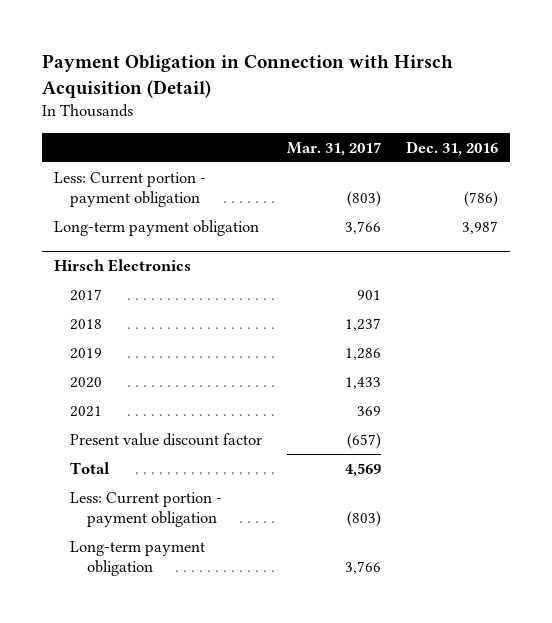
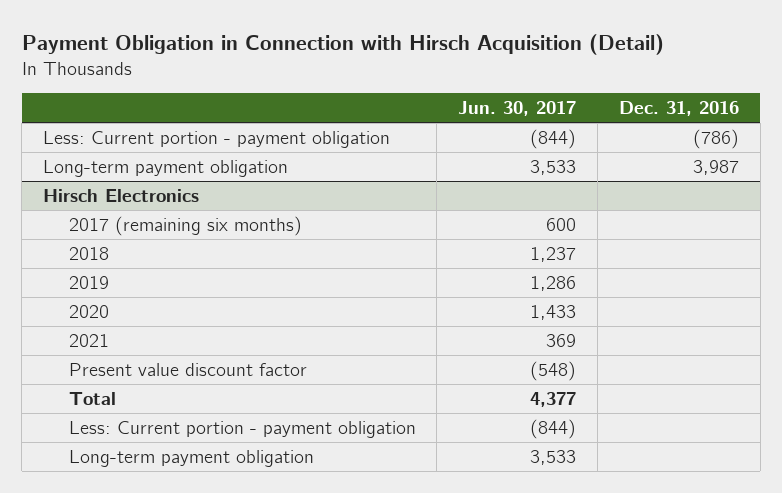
[287,141,382,156] Mar. 31, 2017 -> none
none -> [458,100,577,116] Jun. 30, 2017
[70,288,103,301] 2017 -> [68,215,302,236] 2017 (remaining six months)

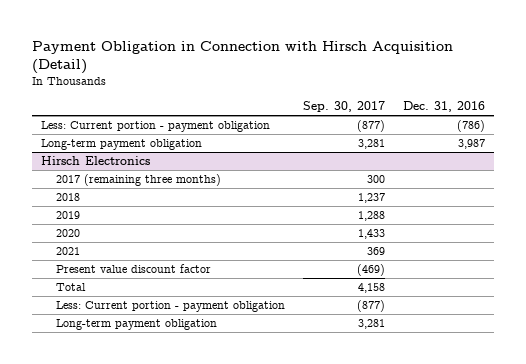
[458,100,577,116] Jun. 30, 2017 -> none
none -> [303,101,386,113] Sep. 30, 2017
[68,215,302,236] 2017 (remaining six months) -> [56,174,222,187] 2017 (remaining three months)

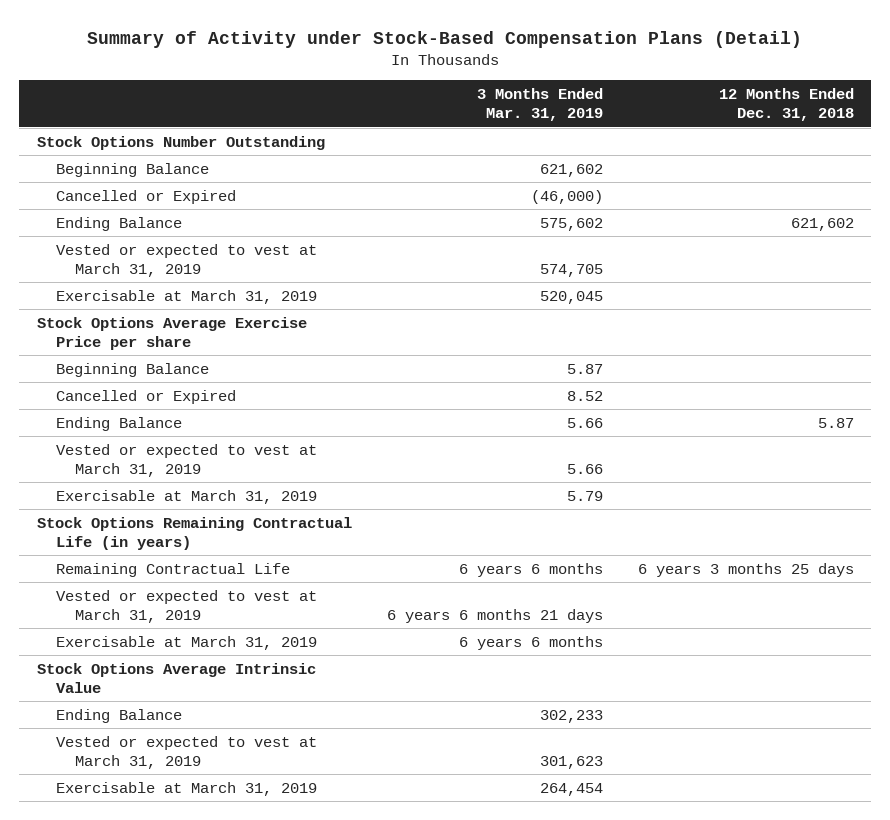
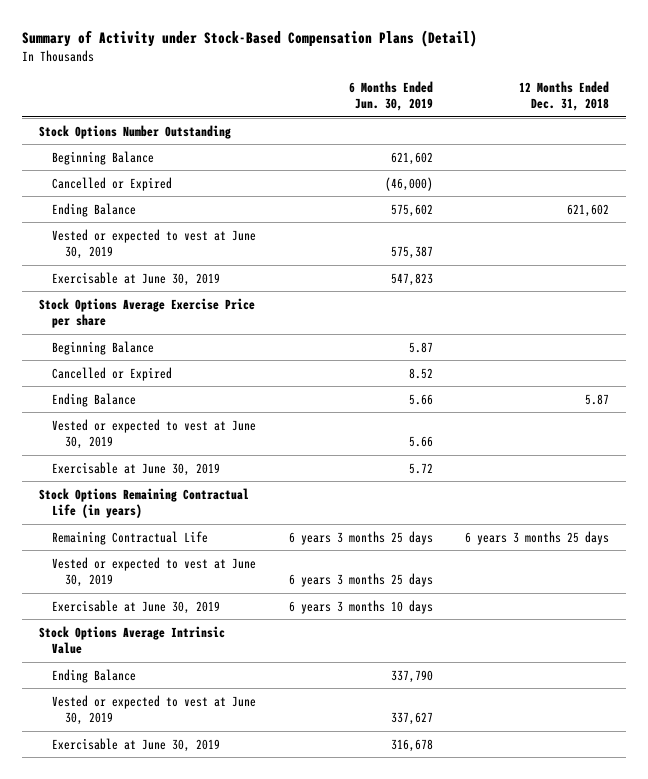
[476,88,603,122] 3 Months Ended Mar. 31, 2019 -> none
none -> [348,80,433,111] 6 Months Ended Jun. 30, 2019
[55,243,317,277] Vested or expected to vest at March 31, 2019 -> [51,228,256,260] Vested or expected to vest at June 30, 2019
[55,289,317,304] Exercisable at March 31, 2019 -> [51,271,220,286] Exercisable at June 30, 2019
[55,443,317,477] Vested or expected to vest at March 31, 2019 -> [51,418,256,450] Vested or expected to vest at June 30, 2019
[55,489,317,504] Exercisable at March 31, 2019 -> [51,461,220,476] Exercisable at June 30, 2019
[55,589,317,623] Vested or expected to vest at March 31, 2019 -> [51,556,256,588] Vested or expected to vest at June 30, 2019
[55,635,317,650] Exercisable at March 31, 2019 -> [51,599,220,614] Exercisable at June 30, 2019
[55,735,317,769] Vested or expected to vest at March 31, 2019 -> [51,694,256,726] Vested or expected to vest at June 30, 2019
[55,781,317,796] Exercisable at March 31, 2019 -> [51,737,220,752] Exercisable at June 30, 2019

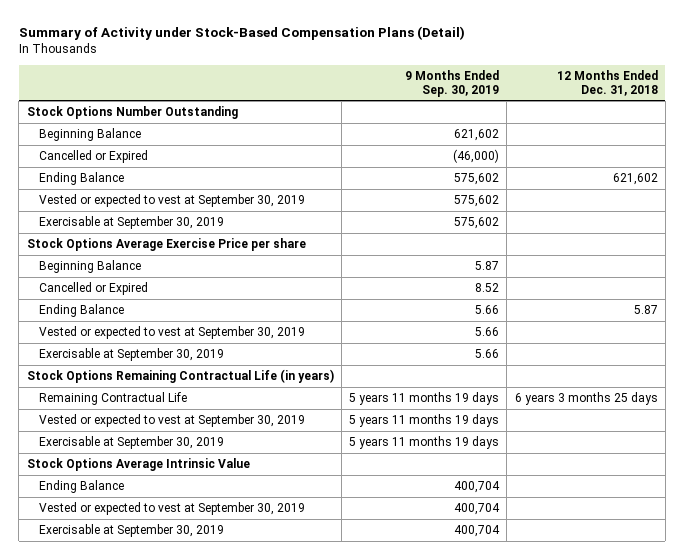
[348,80,433,111] 6 Months Ended Jun. 30, 2019 -> none
none -> [405,69,500,97] 9 Months Ended Sep. 30, 2019
[51,228,256,260] Vested or expected to vest at June 30, 2019 -> [38,194,305,208] Vested or expected to vest at September 30, 2019
[51,271,220,286] Exercisable at June 30, 2019 -> [38,216,224,230] Exercisable at September 30, 2019
[51,418,256,450] Vested or expected to vest at June 30, 2019 -> [38,326,305,340] Vested or expected to vest at September 30, 2019
[51,461,220,476] Exercisable at June 30, 2019 -> [38,348,224,362] Exercisable at September 30, 2019
[51,556,256,588] Vested or expected to vest at June 30, 2019 -> [38,414,305,428] Vested or expected to vest at September 30, 2019
[51,599,220,614] Exercisable at June 30, 2019 -> [38,436,224,450] Exercisable at September 30, 2019
[51,694,256,726] Vested or expected to vest at June 30, 2019 -> [38,502,305,516] Vested or expected to vest at September 30, 2019
[51,737,220,752] Exercisable at June 30, 2019 -> [38,524,224,538] Exercisable at September 30, 2019

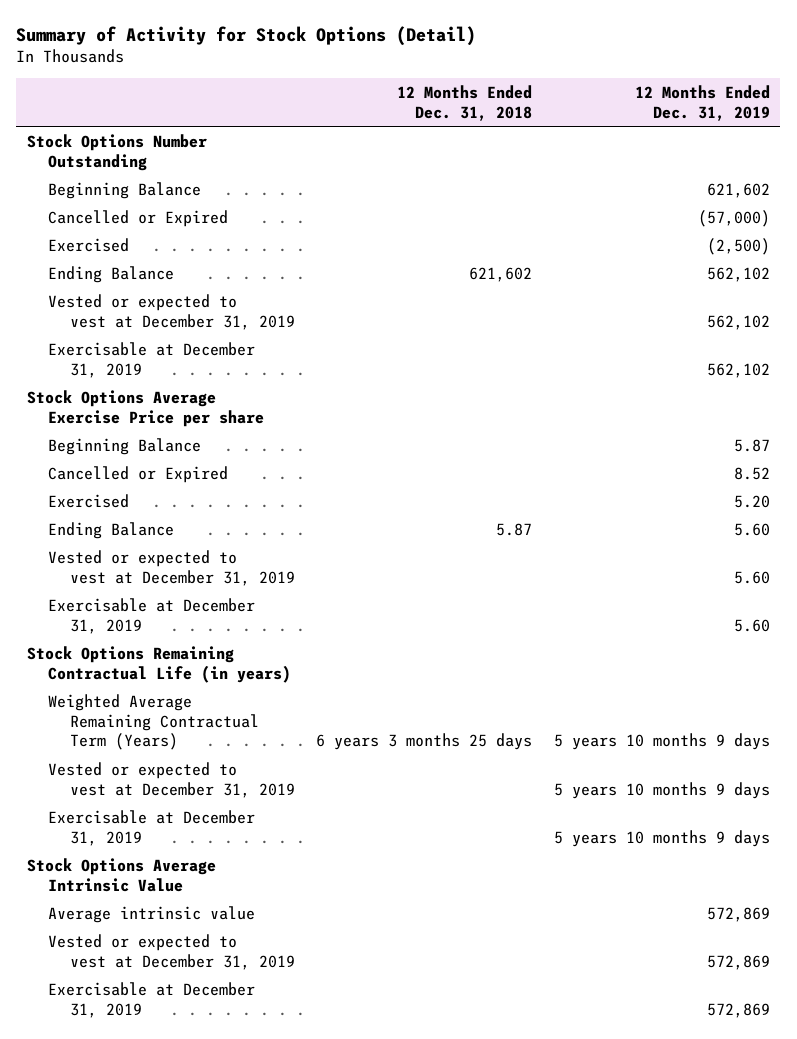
[18,26,465,41] Summary of Activity under Stock-Based Compensation Plans (Detail) -> [16,25,477,46] Summary of Activity for Stock Options (Detail)
[405,69,500,97] 9 Months Ended Sep. 30, 2019 -> none
none -> [634,84,770,121] 12 Months Ended Dec. 31, 2019
none -> [48,237,130,252] Exercised
[38,194,305,208] Vested or expected to vest at September 30, 2019 -> [48,293,295,330] Vested or expected to vest at December 31, 2019
[38,216,224,230] Exercisable at September 30, 2019 -> [48,341,256,378] Exercisable at December 31, 2019
none -> [48,493,130,508] Exercised
[38,326,305,340] Vested or expected to vest at September 30, 2019 -> [48,549,295,586] Vested or expected to vest at December 31, 2019
[38,348,224,362] Exercisable at September 30, 2019 -> [48,597,256,634] Exercisable at December 31, 2019
[38,392,187,406] Remaining Contractual Life -> [48,693,259,751] Weighted Average Remaining Contractual Term (Years)
[38,414,305,428] Vested or expected to vest at September 30, 2019 -> [48,761,295,798] Vested or expected to vest at December 31, 2019
[38,436,224,450] Exercisable at September 30, 2019 -> [48,809,256,846] Exercisable at December 31, 2019
[38,480,124,494] Ending Balance -> [48,905,256,923] Average intrinsic value
[38,502,305,516] Vested or expected to vest at September 30, 2019 -> [48,933,295,970] Vested or expected to vest at December 31, 2019
[38,524,224,538] Exercisable at September 30, 2019 -> [48,981,256,1018] Exercisable at December 31, 2019

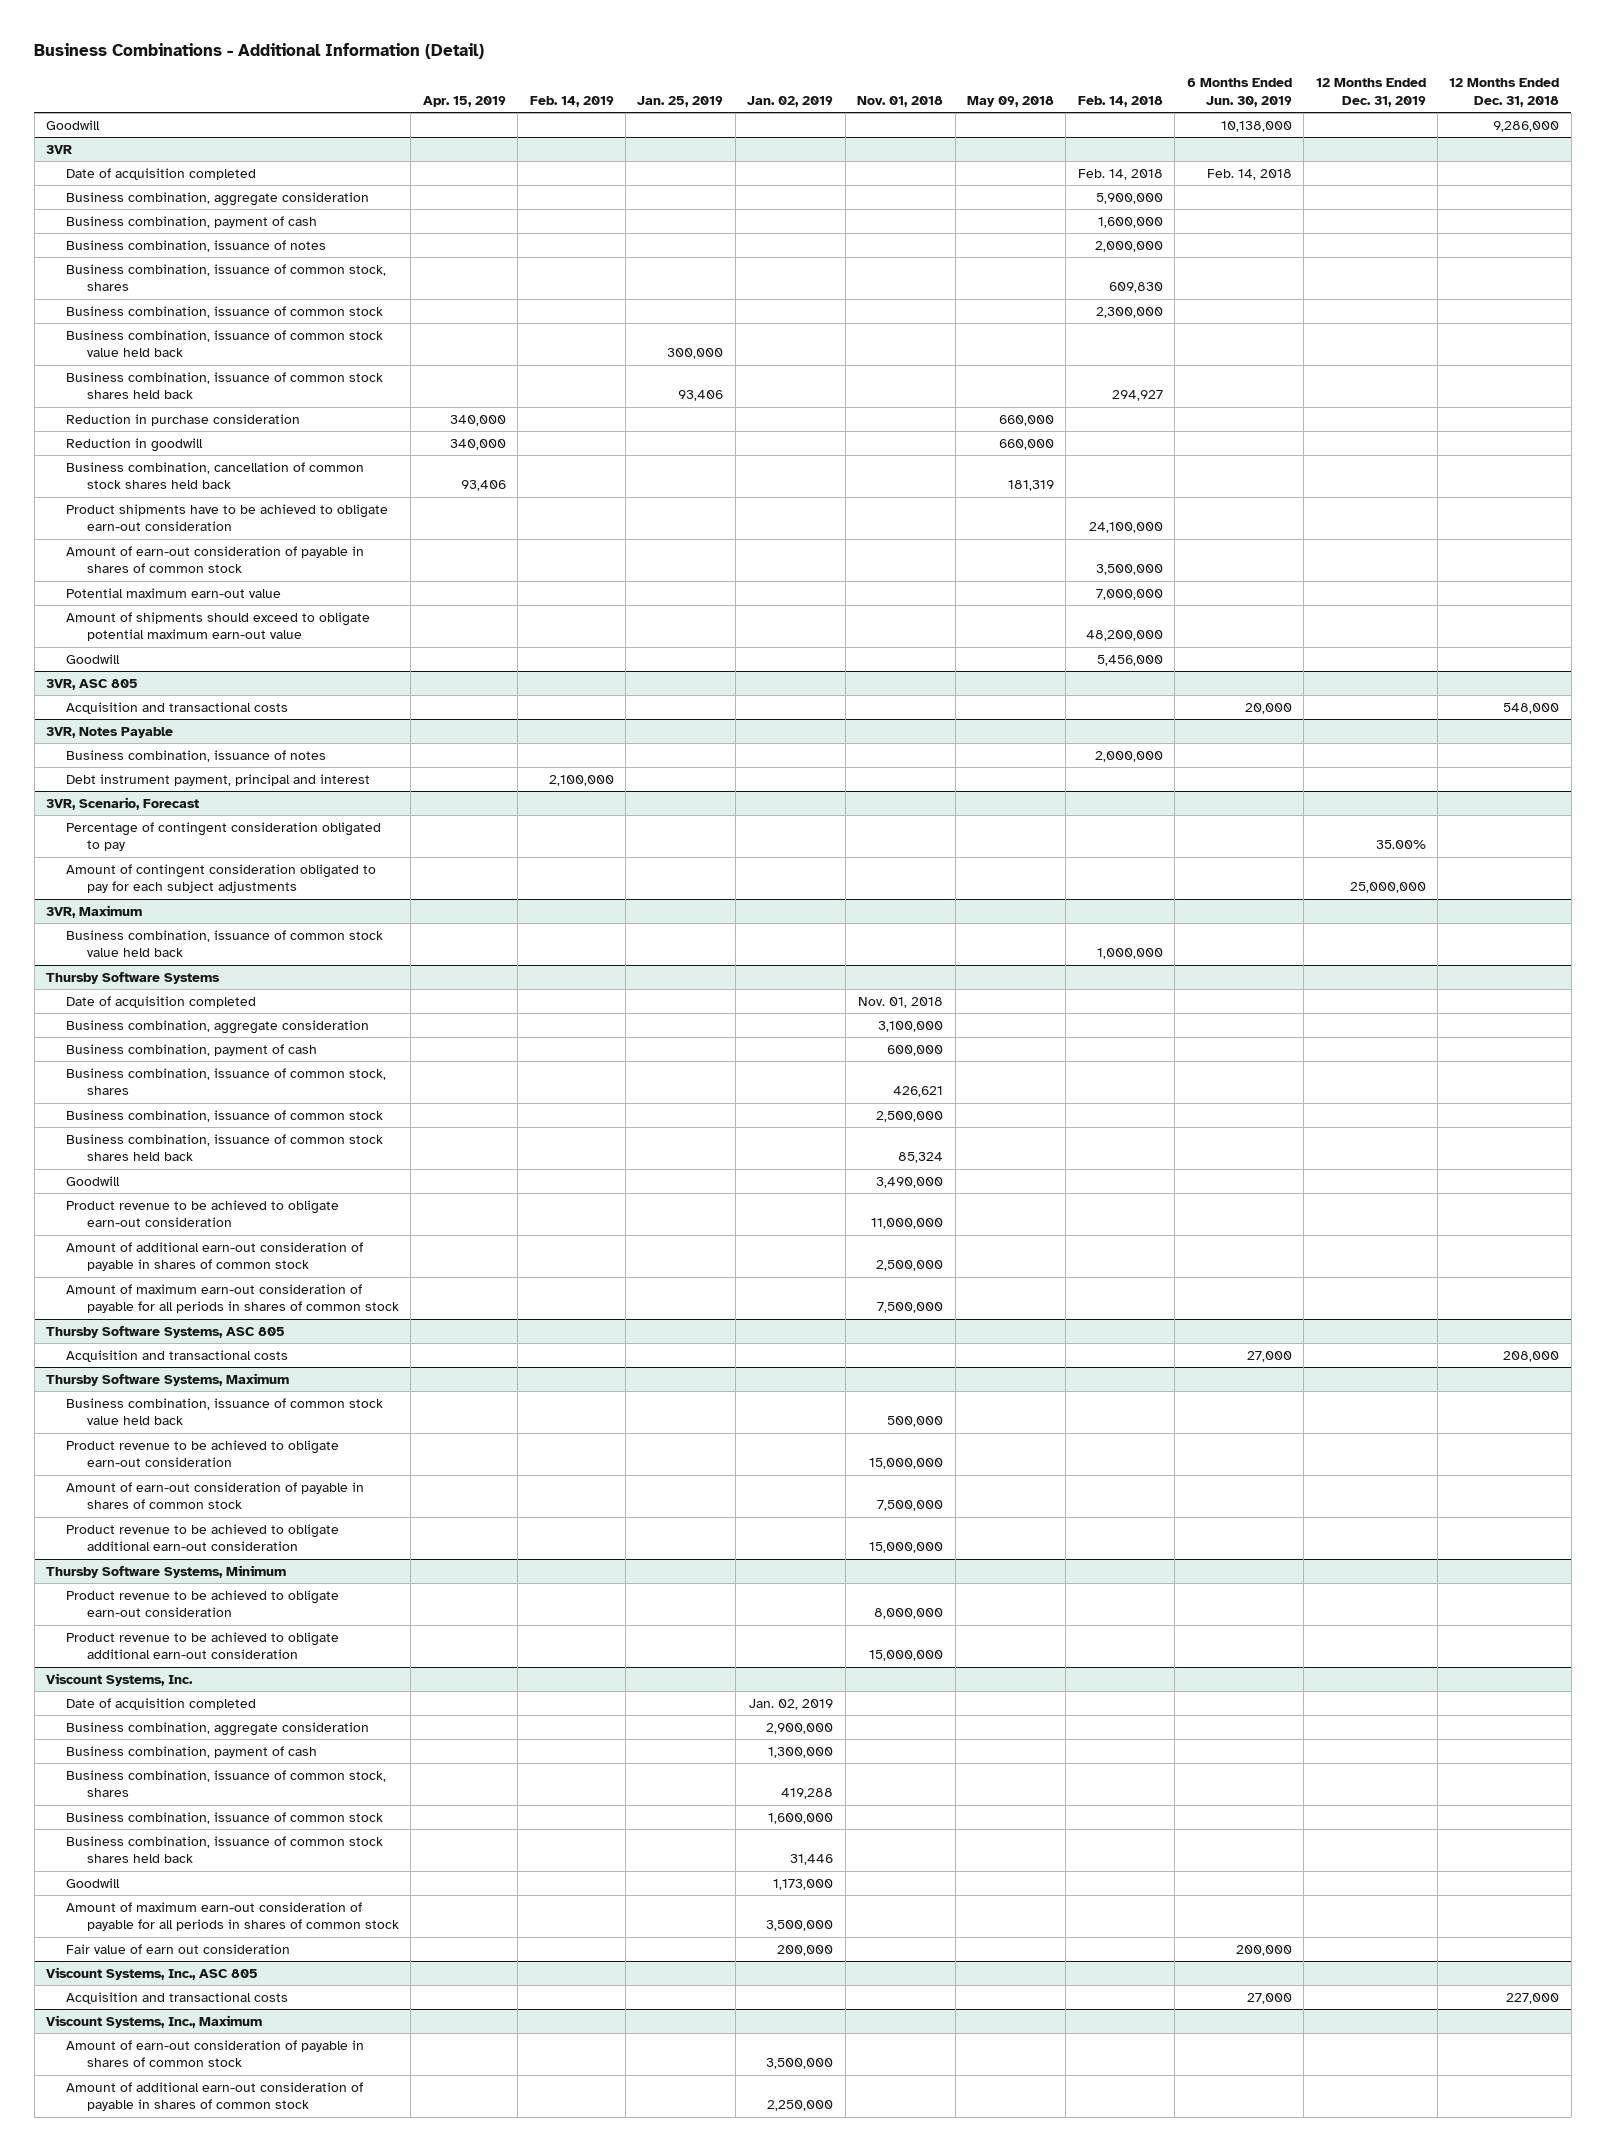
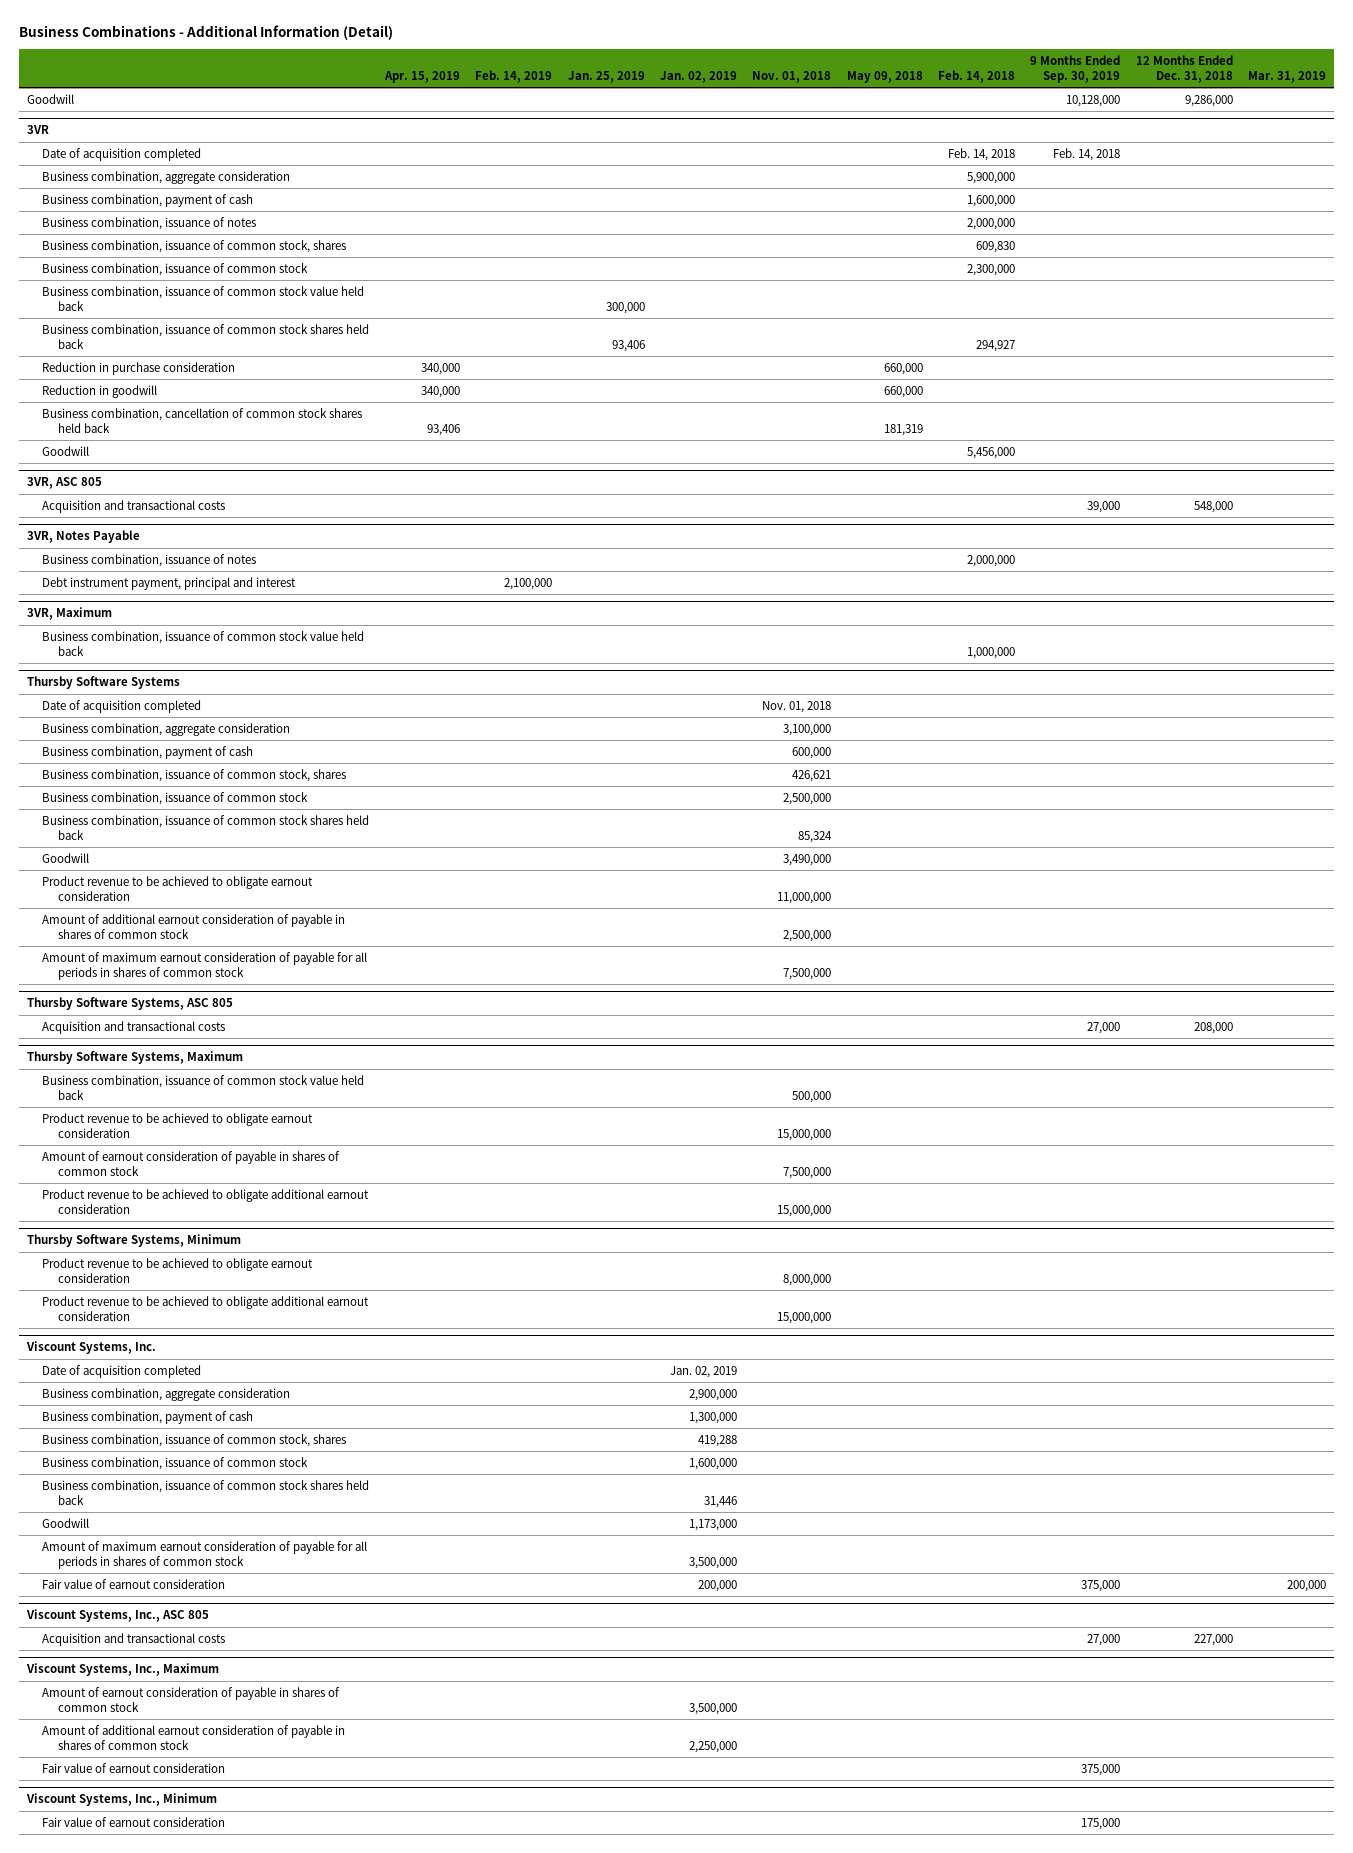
[1186,78,1292,107] 6 Months Ended Jun. 30, 2019 -> none
[1315,78,1426,107] 12 Months Ended Dec. 31, 2019 -> none
none -> [1030,55,1121,84] 9 Months Ended Sep. 30, 2019
none -> [1247,71,1326,84] Mar. 31, 2019
[66,504,389,532] Product shipments have to be achieved to obligate earn-out consideration -> none
[66,546,365,574] Amount of earn-out consideration of payable in shares of common stock -> none
[66,588,282,599] Potential maximum earn-out value -> none
[66,612,371,642] Amount of shipments should exceed to obligate potential maximum earn-out value -> none
[45,797,199,811] 3VR, Scenario, Forecast -> none
[66,822,382,852] Percentage of contingent consideration obligated to pay -> none
[66,864,377,894] Amount of contingent consideration obligated to pay for each subject adjustments -> none
[66,1200,340,1228] Product revenue to be achieved to obligate earn-out consideration -> [42,875,314,901] Product revenue to be achieved to obligate earnout consideration
[66,1242,364,1272] Amount of additional earn-out consideration of payable in shares of common stock -> [42,913,346,939] Amount of additional earnout consideration of payable in shares of common stock
[66,1284,399,1314] Amount of maximum earn-out consideration of payable for all periods in shares of common stock -> [42,951,368,980] Amount of maximum earnout consideration of payable for all periods in shares of common stock
[66,1440,340,1468] Product revenue to be achieved to obligate earn-out consideration -> [42,1112,314,1138] Product revenue to be achieved to obligate earnout consideration
[66,1482,365,1510] Amount of earn-out consideration of payable in shares of common stock -> [42,1150,341,1176] Amount of earnout consideration of payable in shares of common stock
[66,1524,340,1552] Product revenue to be achieved to obligate additional earn-out consideration -> [42,1188,370,1214] Product revenue to be achieved to obligate additional earnout consideration
[66,1590,340,1618] Product revenue to be achieved to obligate earn-out consideration -> [42,1257,314,1283] Product revenue to be achieved to obligate earnout consideration
[66,1632,340,1660] Product revenue to be achieved to obligate additional earn-out consideration -> [42,1295,370,1321] Product revenue to be achieved to obligate additional earnout consideration
[66,1902,399,1932] Amount of maximum earn-out consideration of payable for all periods in shares of common stock -> [42,1540,368,1569] Amount of maximum earnout consideration of payable for all periods in shares of common stock
[66,1944,291,1955] Fair value of earn out consideration -> [42,1578,226,1589] Fair value of earnout consideration
[66,2040,365,2068] Amount of earn-out consideration of payable in shares of common stock -> [42,1686,341,1712] Amount of earnout consideration of payable in shares of common stock
[66,2082,364,2112] Amount of additional earn-out consideration of payable in shares of common stock -> [42,1724,346,1750] Amount of additional earnout consideration of payable in shares of common stock
none -> [42,1762,226,1773] Fair value of earnout consideration
none -> [25,1793,217,1807] Viscount Systems, Inc., Minimum
none -> [42,1816,226,1827] Fair value of earnout consideration

